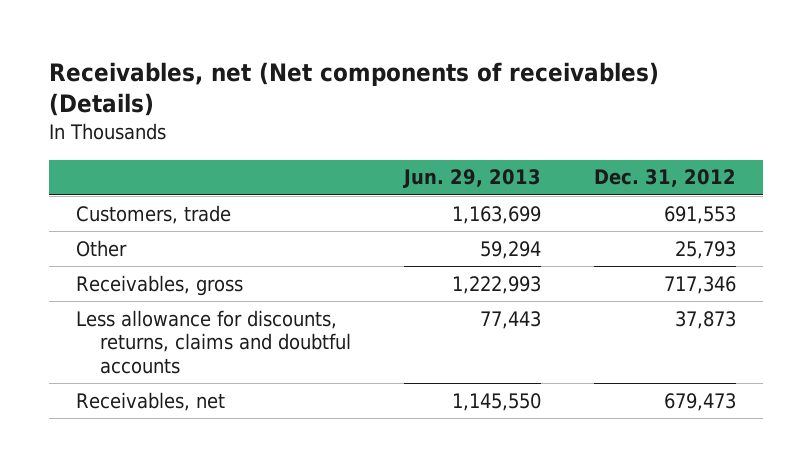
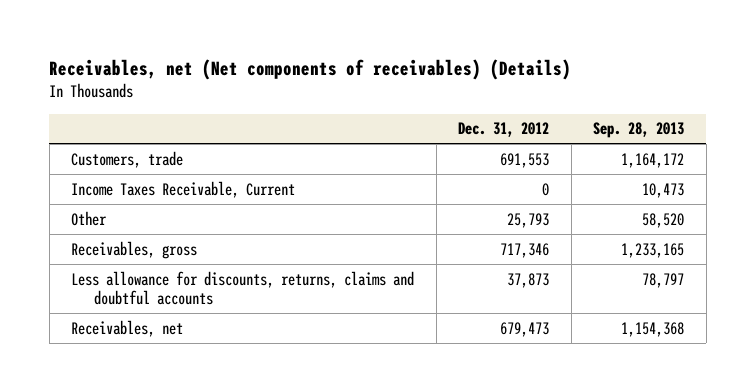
[403,169,542,189] Jun. 29, 2013 -> none
none -> [593,122,685,139] Sep. 28, 2013
none -> [71,180,296,198] Income Taxes Receivable, Current

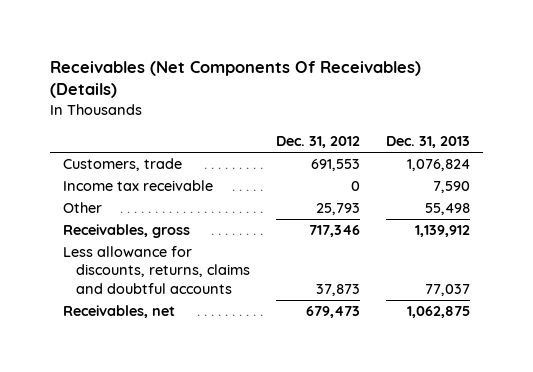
[49,58,572,80] Receivables, net (Net components of receivables) (Details) -> [50,60,422,99] Receivables (Net Components Of Receivables) (Details)
[593,122,685,139] Sep. 28, 2013 -> none
none -> [385,135,470,148] Dec. 31, 2013
[71,180,296,198] Income Taxes Receivable, Current -> [63,180,214,192] Income tax receivable

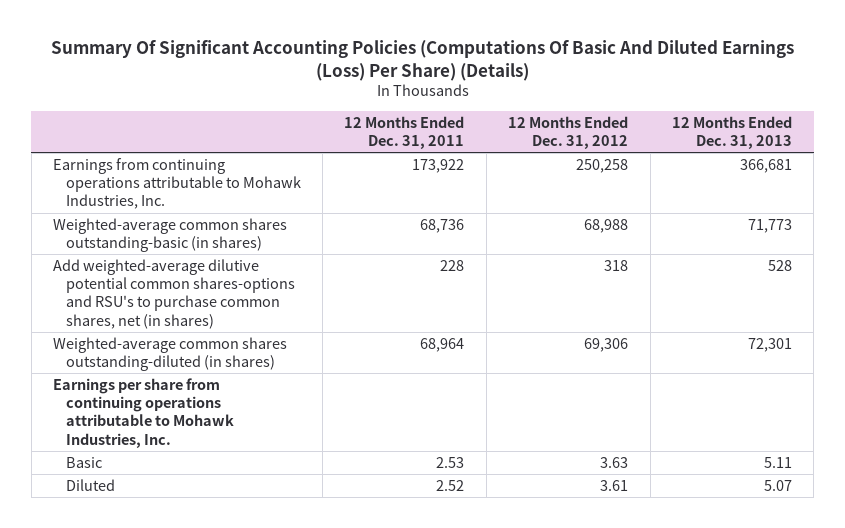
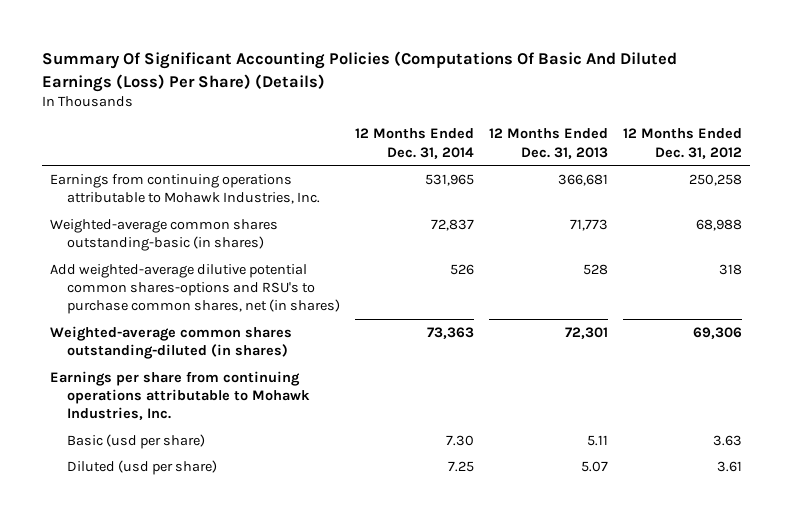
[344,115,465,150] 12 Months Ended Dec. 31, 2011 -> none
none -> [355,128,475,159] 12 Months Ended Dec. 31, 2014
[65,456,102,468] Basic -> [67,433,206,449] Basic (usd per share)
[65,478,115,491] Diluted -> [67,459,218,475] Diluted (usd per share)

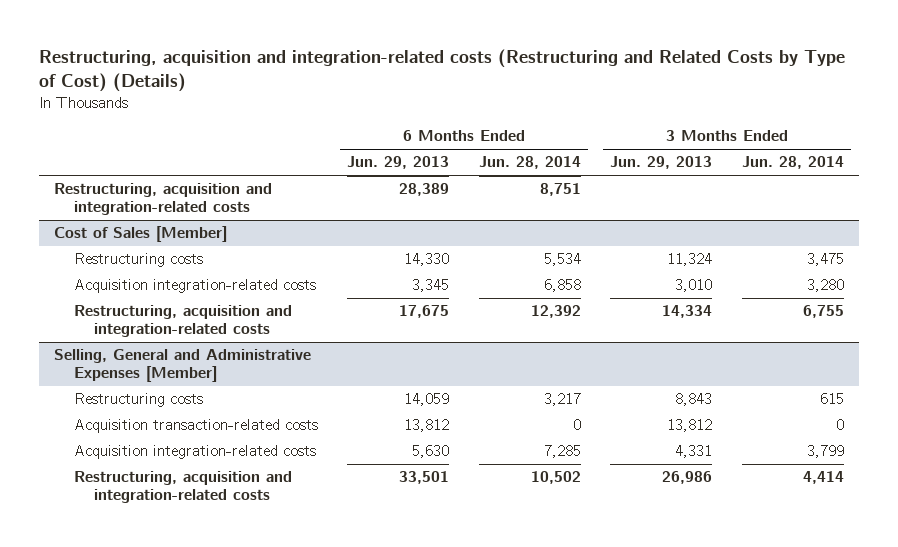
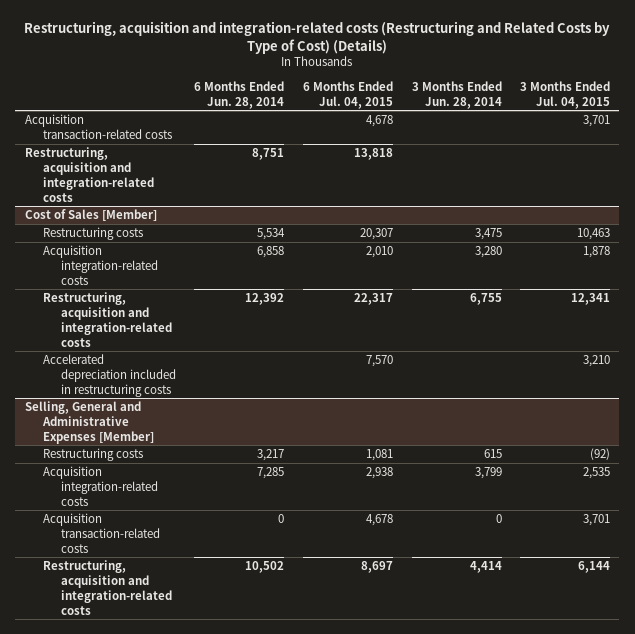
[347,156,450,170] Jun. 29, 2013 -> none
[610,156,713,170] Jun. 29, 2013 -> none
none -> [302,80,393,109] 6 Months Ended Jul. 04, 2015
none -> [520,80,611,109] 3 Months Ended Jul. 04, 2015
none -> [24,114,172,139] Acquisition transaction-related costs
none -> [42,354,176,397] Accelerated depreciation included in restructuring costs
[73,419,318,434] Acquisition transaction-related costs -> [42,513,160,553] Acquisition transaction-related costs

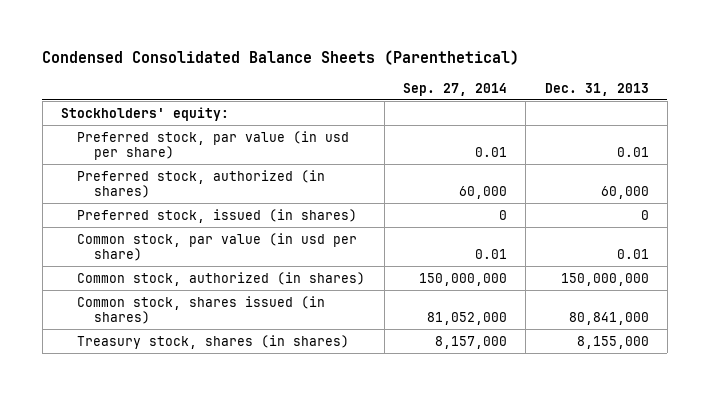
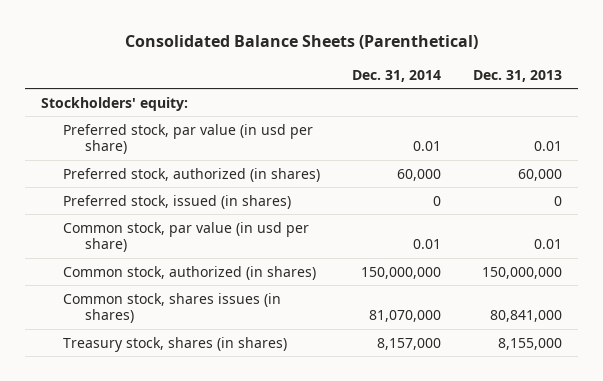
[42,49,520,65] Condensed Consolidated Balance Sheets (Parenthetical) -> [124,34,478,49] Consolidated Balance Sheets (Parenthetical)
[403,82,508,96] Sep. 27, 2014 -> none
none -> [352,69,442,82] Dec. 31, 2014
[77,295,326,325] Common stock, shares issued (in shares) -> [63,292,282,324] Common stock, shares issues (in shares)

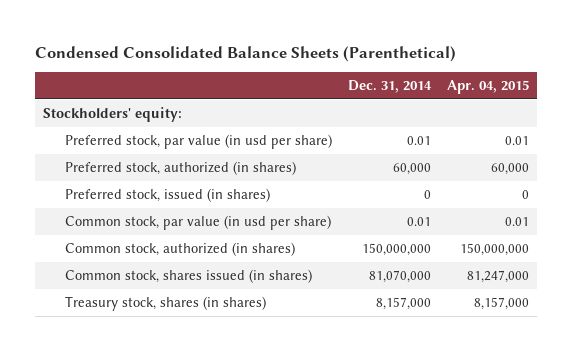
[124,34,478,49] Consolidated Balance Sheets (Parenthetical) -> [35,45,457,62] Condensed Consolidated Balance Sheets (Parenthetical)
[473,69,563,82] Dec. 31, 2013 -> none
none -> [446,79,529,94] Apr. 04, 2015
[63,292,282,324] Common stock, shares issues (in shares) -> [64,269,312,284] Common stock, shares issued (in shares)

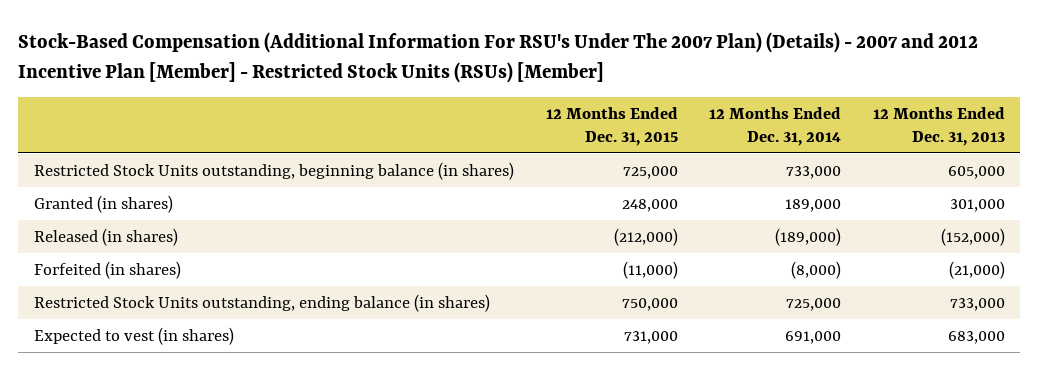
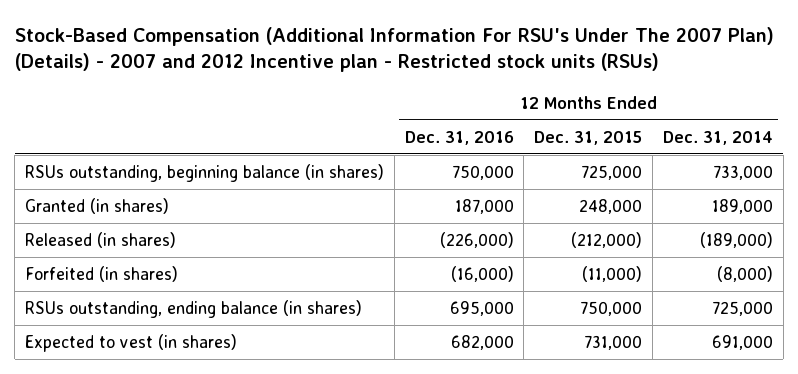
[18,32,979,83] Stock-Based Compensation (Additional Information For RSU's Under The 2007 Plan) (Details) - 2007 and 2012 Incentive Plan [Member] - Restricted Stock Units (RSUs) [Member] -> [14,26,774,73] Stock-Based Compensation (Additional Information For RSU's Under The 2007 Plan) (Details) - 2007 and 2012 Incentive plan - Restricted stock units (RSUs)
[872,107,1005,146] 12 Months Ended Dec. 31, 2013 -> none
none -> [404,130,514,145] Dec. 31, 2016
[34,162,515,181] Restricted Stock Units outstanding, beginning balance (in shares) -> [25,163,385,182] RSUs outstanding, beginning balance (in shares)
[34,294,491,313] Restricted Stock Units outstanding, ending balance (in shares) -> [25,299,363,318] RSUs outstanding, ending balance (in shares)

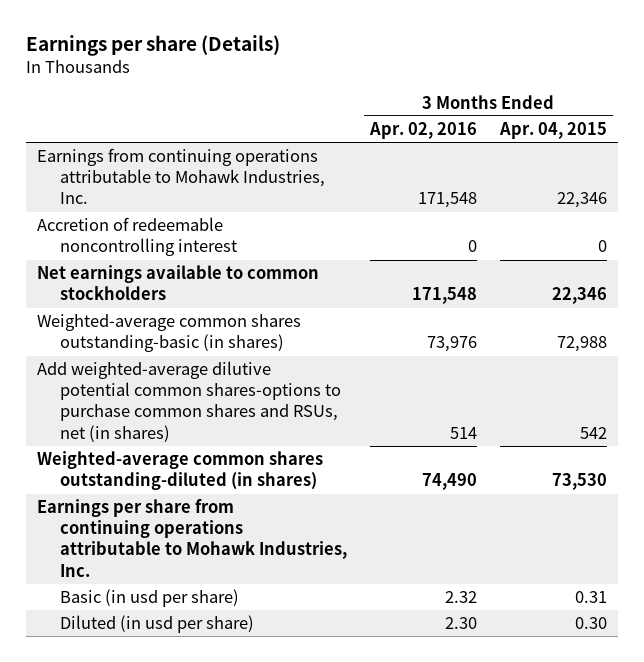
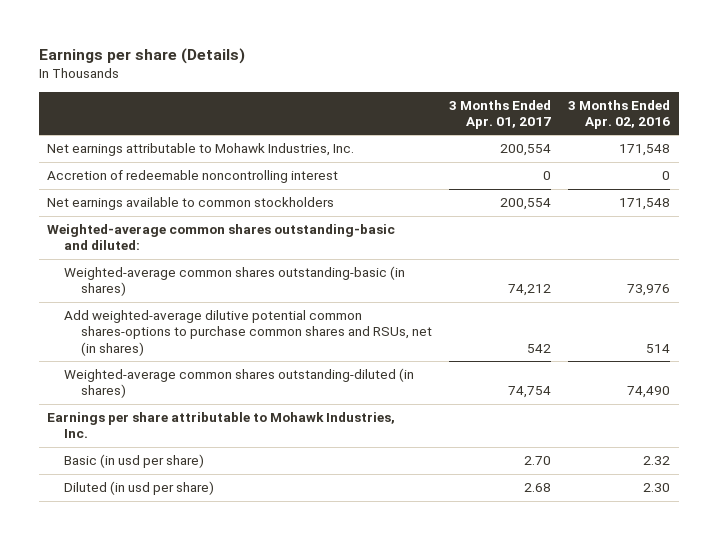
[498,122,607,140] Apr. 04, 2015 -> none
none -> [449,99,552,129] 3 Months Ended Apr. 01, 2017
[36,148,326,205] Earnings from continuing operations attributable to Mohawk Industries, Inc. -> [47,143,355,157] Net earnings attributable to Mohawk Industries, Inc.
none -> [47,224,396,251] Weighted-average common shares outstanding-basic and diluted:
[36,499,348,577] Earnings per share from continuing operations attributable to Mohawk Industries, Inc. -> [47,412,396,439] Earnings per share attributable to Mohawk Industries, Inc.

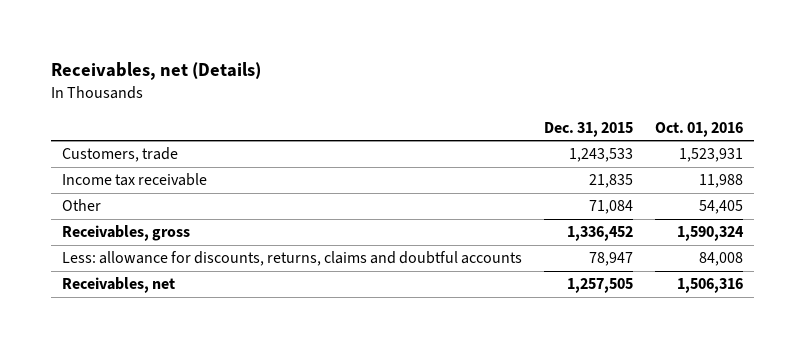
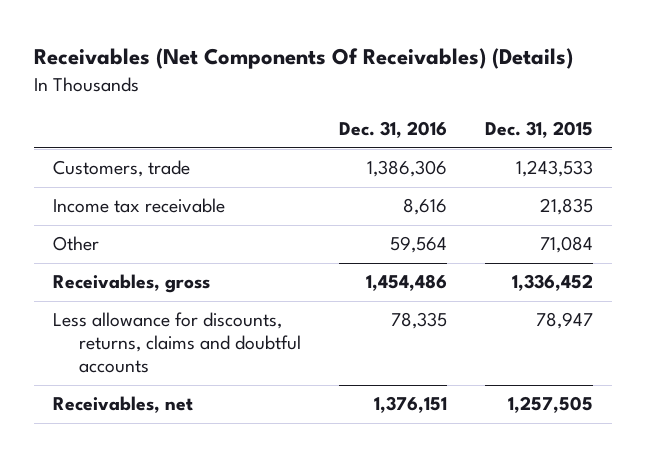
[51,62,262,81] Receivables, net (Details) -> [34,48,574,70] Receivables (Net Components Of Receivables) (Details)
[654,121,743,137] Oct. 01, 2016 -> none
none -> [338,121,447,139] Dec. 31, 2016
[62,251,523,267] Less: allowance for discounts, returns, claims and doubtful accounts -> [53,312,301,374] Less allowance for discounts, returns, claims and doubtful accounts

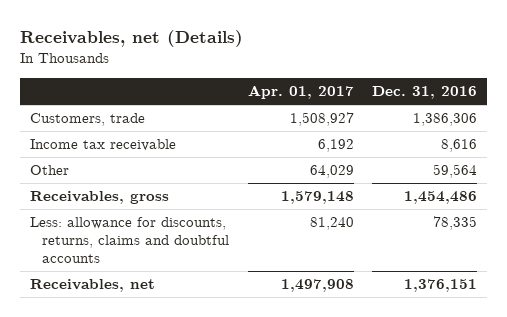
[34,48,574,70] Receivables (Net Components Of Receivables) (Details) -> [20,30,244,48] Receivables, net (Details)
[484,121,593,139] Dec. 31, 2015 -> none
none -> [247,85,354,100] Apr. 01, 2017
[53,312,301,374] Less allowance for discounts, returns, claims and doubtful accounts -> [29,217,230,264] Less: allowance for discounts, returns, claims and doubtful accounts

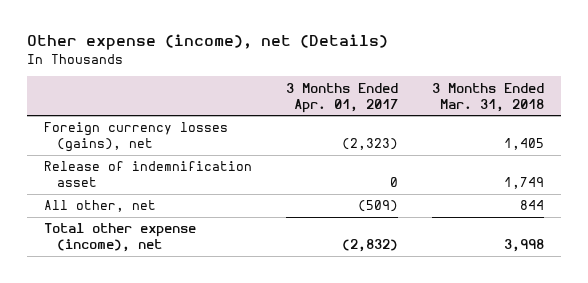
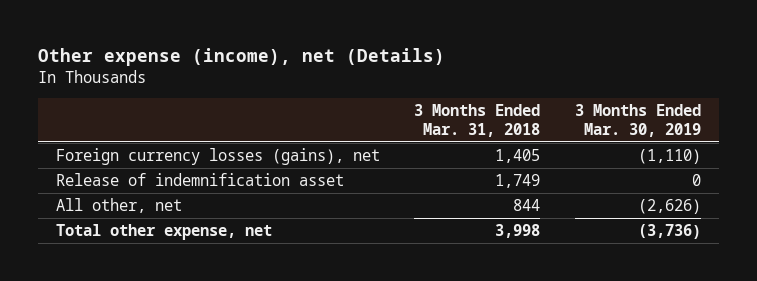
[285,82,398,113] 3 Months Ended Apr. 01, 2017 -> none
none -> [575,104,702,137] 3 Months Ended Mar. 30, 2019
[43,223,196,253] Total other expense (income), net -> [55,223,272,240] Total other expense, net

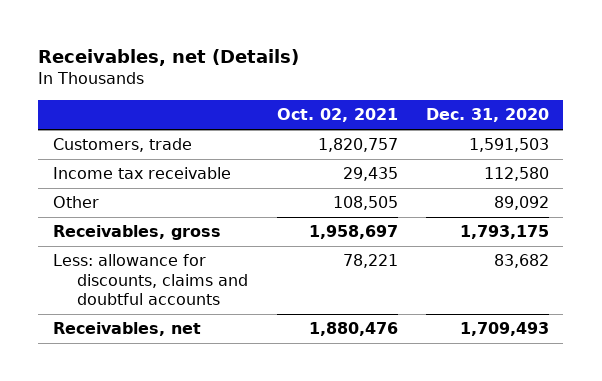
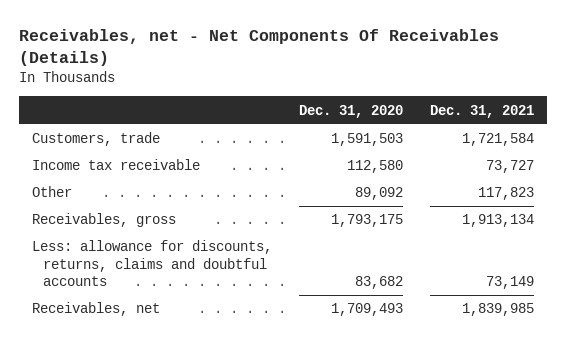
[38,48,300,66] Receivables, net (Details) -> [18,28,499,66] Receivables, net - Net Components Of Receivables (Details)
[276,108,398,123] Oct. 02, 2021 -> none
none -> [429,104,534,118] Dec. 31, 2021
[52,254,249,306] Less: allowance for discounts, claims and doubtful accounts -> [32,240,273,287] Less: allowance for discounts, returns, claims and doubtful accounts

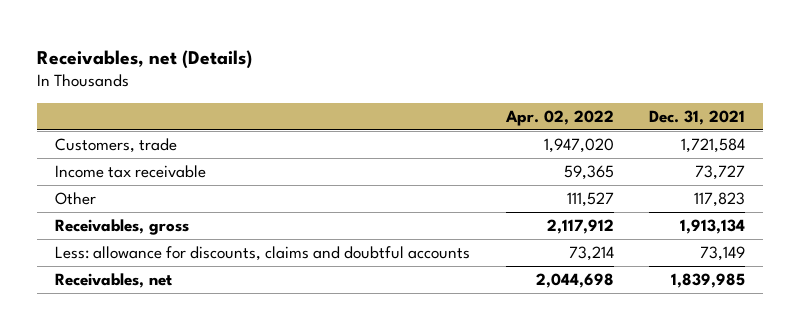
[18,28,499,66] Receivables, net - Net Components Of Receivables (Details) -> [37,49,253,69] Receivables, net (Details)
[299,104,404,118] Dec. 31, 2020 -> none
none -> [504,110,614,127] Apr. 02, 2022
[32,240,273,287] Less: allowance for discounts, returns, claims and doubtful accounts -> [55,245,471,261] Less: allowance for discounts, claims and doubtful accounts

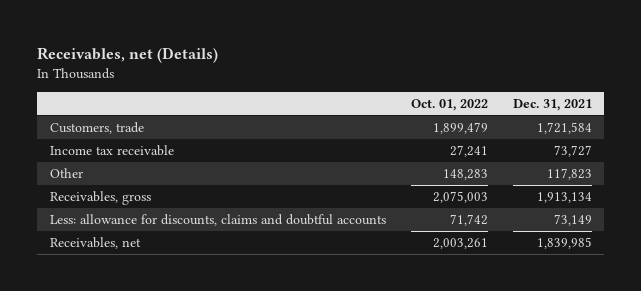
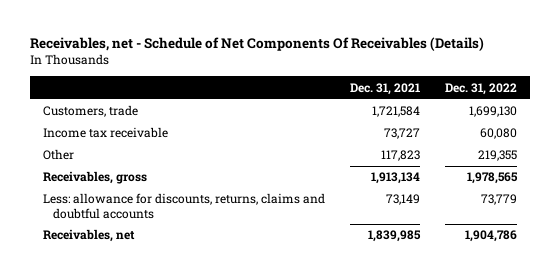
[37,46,219,63] Receivables, net (Details) -> [30,37,485,52] Receivables, net - Schedule of Net Components Of Receivables (Details)
[410,98,488,111] Oct. 01, 2022 -> none
none -> [445,82,518,95] Dec. 31, 2022
[49,214,386,227] Less: allowance for discounts, claims and doubtful accounts -> [42,193,325,219] Less: allowance for discounts, returns, claims and doubtful accounts

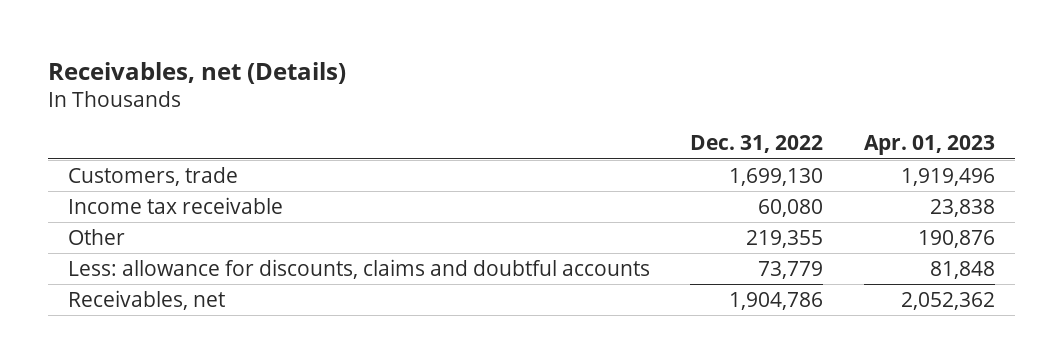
[30,37,485,52] Receivables, net - Schedule of Net Components Of Receivables (Details) -> [47,61,346,84] Receivables, net (Details)
[349,82,420,95] Dec. 31, 2021 -> none
none -> [863,135,995,156] Apr. 01, 2023
[42,171,147,185] Receivables, gross -> none
[42,193,325,219] Less: allowance for discounts, returns, claims and doubtful accounts -> [67,258,650,279] Less: allowance for discounts, claims and doubtful accounts

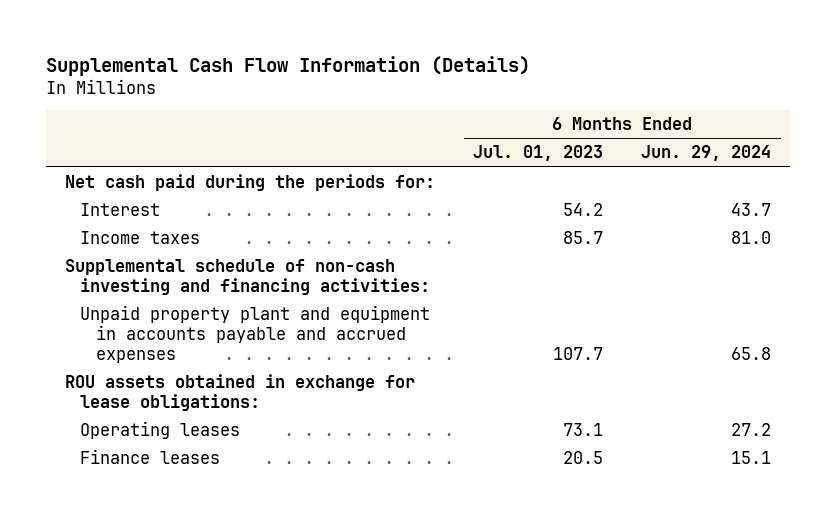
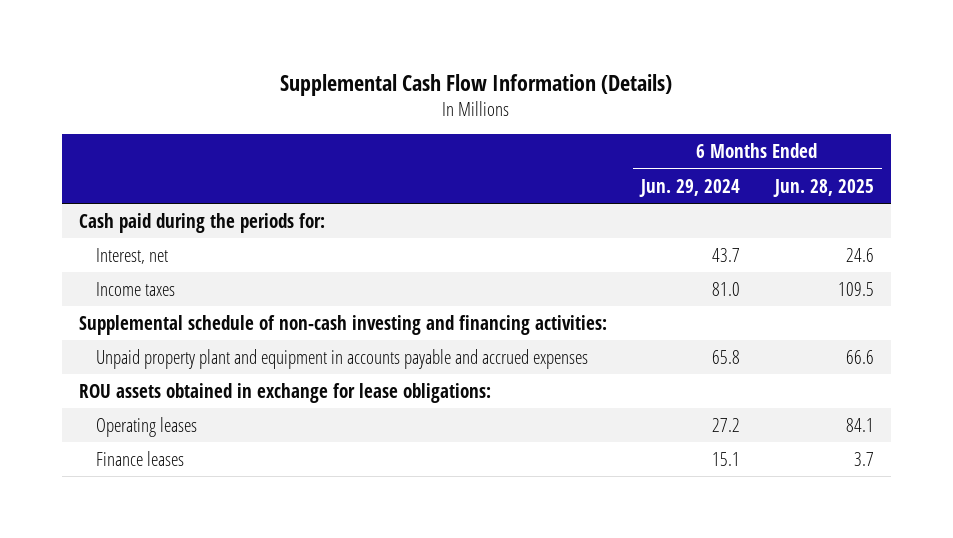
[473,145,604,162] Jul. 01, 2023 -> none
none -> [772,178,874,197] Jun. 28, 2025
[65,174,436,192] Net cash paid during the periods for: -> [79,212,326,233] Cash paid during the periods for:
[80,203,161,217] Interest -> [96,247,169,264] Interest, net

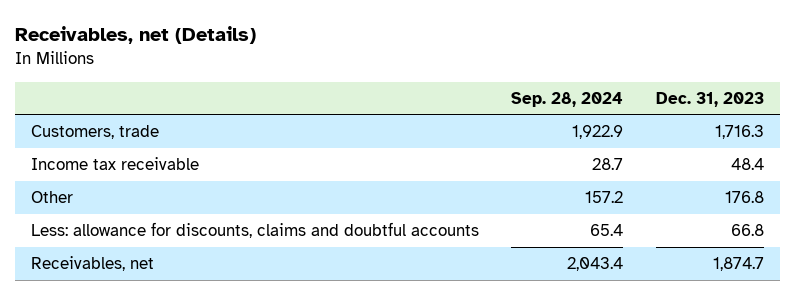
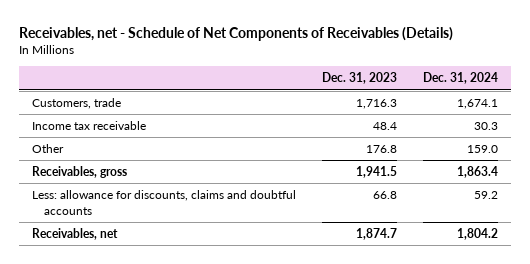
[14,26,256,45] Receivables, net (Details) -> [19,26,454,41] Receivables, net - Schedule of Net Components of Receivables (Details)
[511,91,624,107] Sep. 28, 2024 -> none
none -> [422,72,498,85] Dec. 31, 2024
none -> [32,165,128,178] Receivables, gross

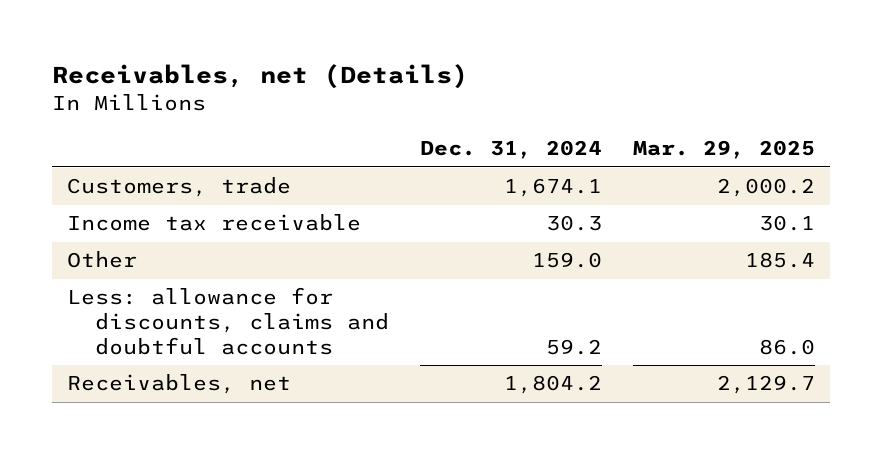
[19,26,454,41] Receivables, net - Schedule of Net Components of Receivables (Details) -> [51,63,468,89] Receivables, net (Details)
[321,72,397,85] Dec. 31, 2023 -> none
none -> [632,140,815,160] Mar. 29, 2025
[32,165,128,178] Receivables, gross -> none

